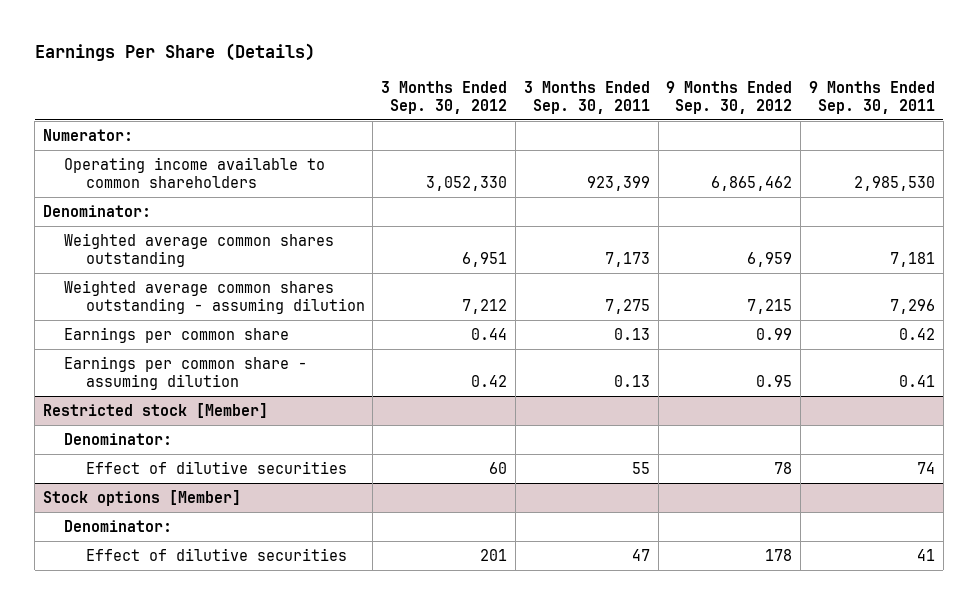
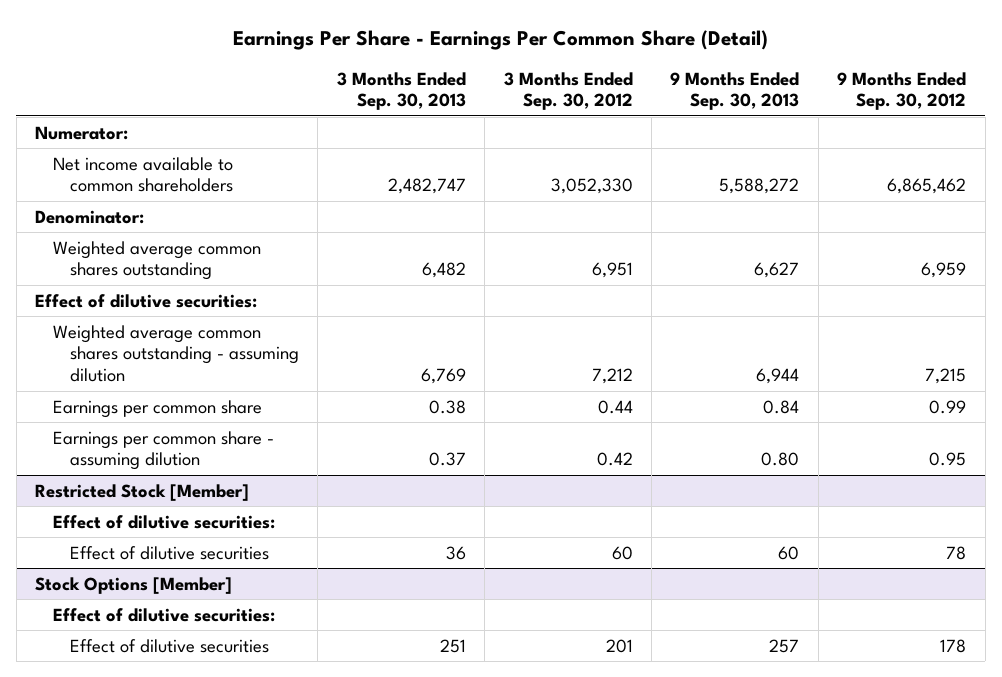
[34,42,315,61] Earnings Per Share (Details) -> [232,29,768,50] Earnings Per Share - Earnings Per Common Share (Detail)
[523,81,650,114] 3 Months Ended Sep. 30, 2011 -> none
[809,81,936,114] 9 Months Ended Sep. 30, 2011 -> none
none -> [336,71,466,111] 3 Months Ended Sep. 30, 2013
none -> [670,71,800,111] 9 Months Ended Sep. 30, 2013
[64,157,326,188] Operating income available to common shareholders -> [52,156,233,193] Net income available to common shareholders
none -> [35,293,258,308] Effect of dilutive securities:
[64,433,173,446] Denominator: -> none
[43,403,269,419] Restricted stock [Member] -> [35,483,250,501] Restricted Stock [Member]
none -> [52,514,275,529] Effect of dilutive securities:
[64,520,173,533] Denominator: -> none
[43,490,242,507] Stock options [Member] -> [35,576,233,594] Stock Options [Member]
none -> [52,607,275,622] Effect of dilutive securities:

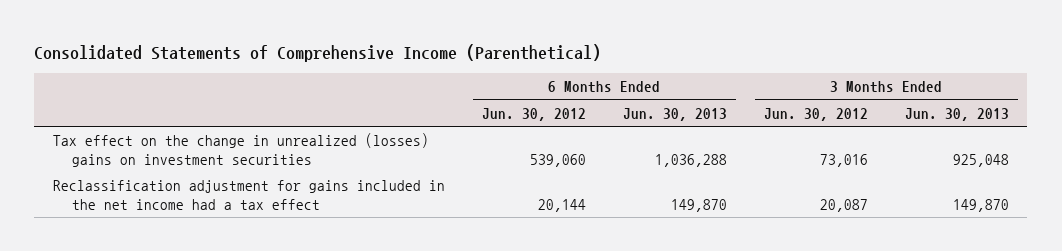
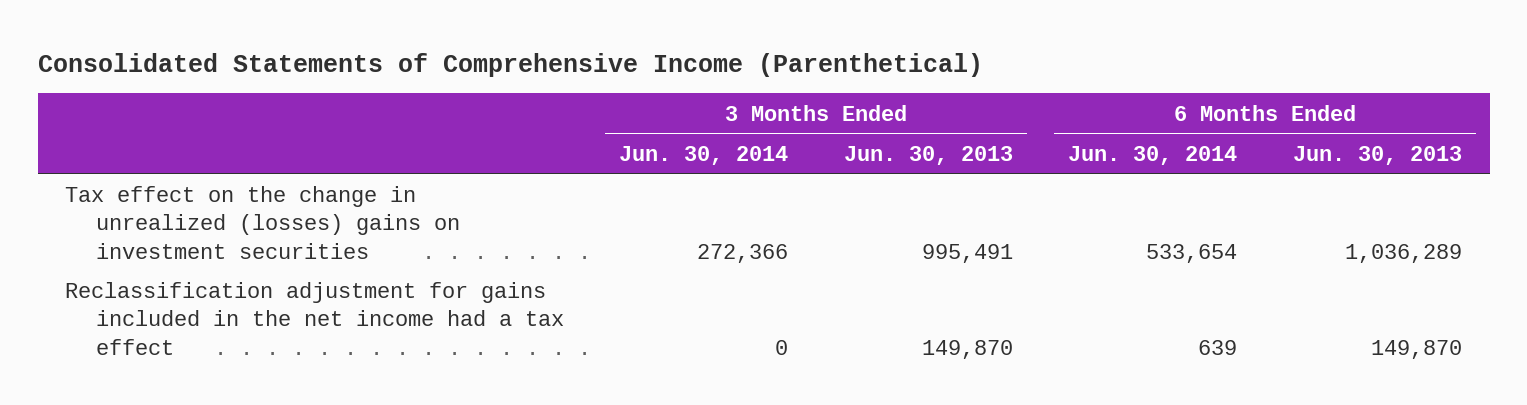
[481,107,586,121] Jun. 30, 2012 -> none
[763,107,868,121] Jun. 30, 2012 -> none
none -> [619,145,789,165] Jun. 30, 2014
none -> [1068,145,1238,165] Jun. 30, 2014
[654,153,727,167] 1,036,288 -> [1344,243,1462,263] 1,036,289
[952,153,1009,167] 925,048 -> [921,243,1013,263] 995,491

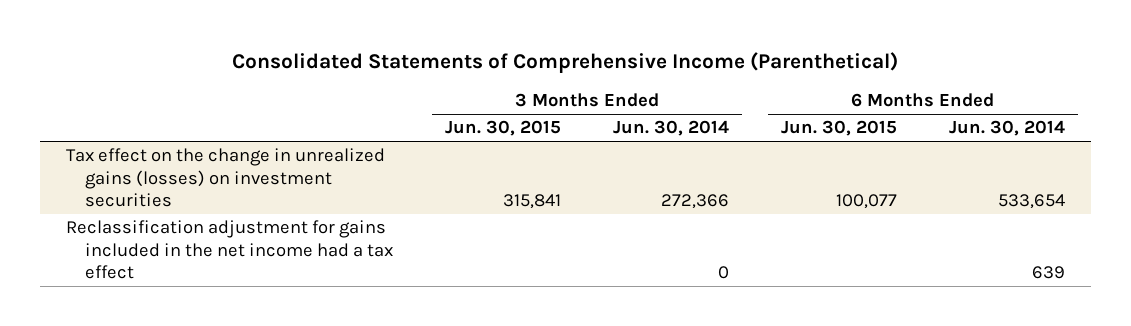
[843,145,1013,165] Jun. 30, 2013 -> none
[1292,145,1462,165] Jun. 30, 2013 -> none
none -> [445,120,562,137] Jun. 30, 2015
none -> [780,120,897,137] Jun. 30, 2015
[65,186,460,259] Tax effect on the change in unrealized (losses) gains on investment securities -> [65,148,385,208] Tax effect on the change in unrealized gains (losses) on investment securities

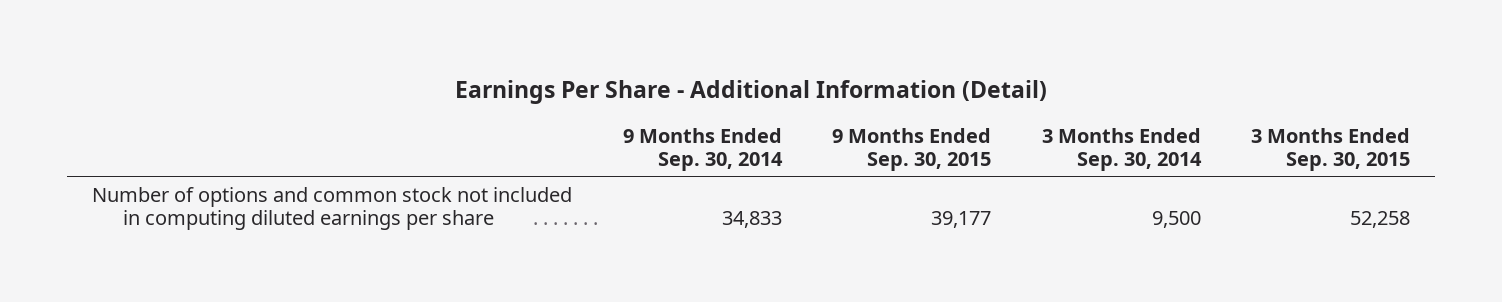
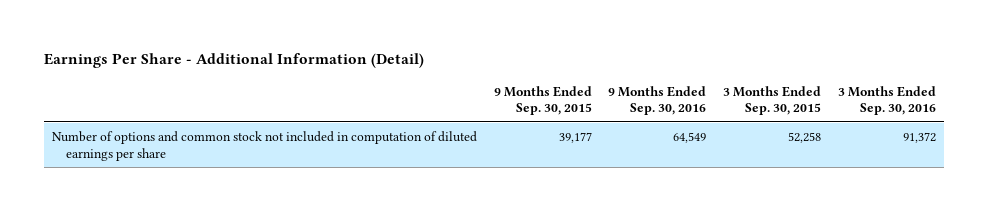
[622,127,783,172] 9 Months Ended Sep. 30, 2014 -> none
[1041,127,1202,172] 3 Months Ended Sep. 30, 2014 -> none
none -> [608,85,707,116] 9 Months Ended Sep. 30, 2016
none -> [837,85,936,116] 3 Months Ended Sep. 30, 2016
[92,186,573,230] Number of options and common stock not included in computing diluted earnings per share -> [51,130,477,161] Number of options and common stock not included in computation of diluted earnings per share

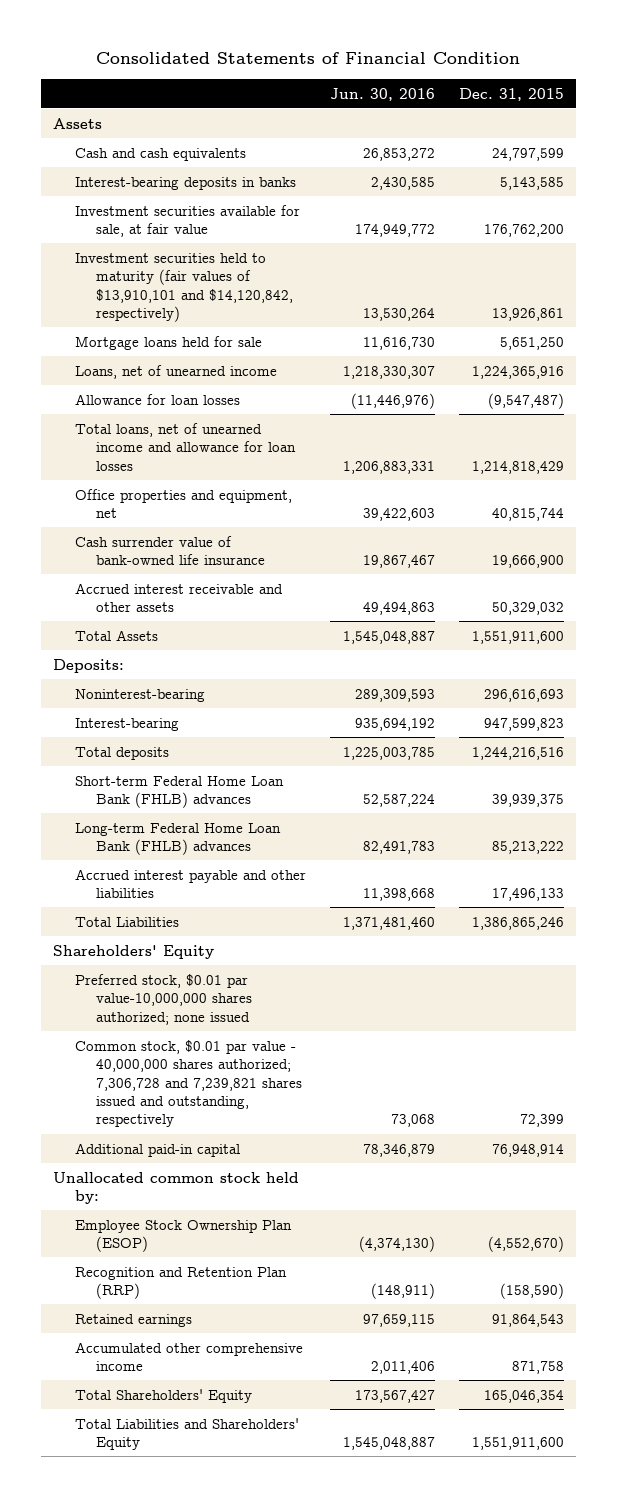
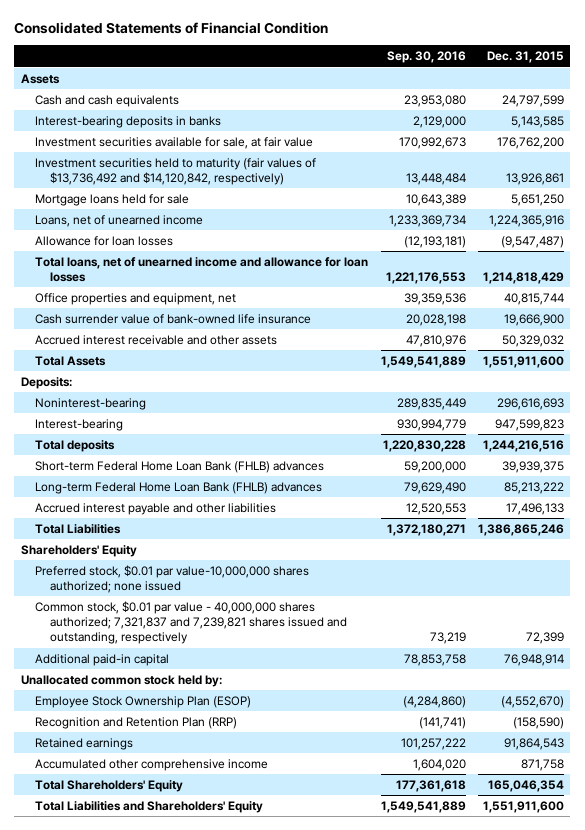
[329,87,435,101] Jun. 30, 2016 -> none
none -> [386,51,466,64] Sep. 30, 2016
[74,252,294,322] Investment securities held to maturity (fair values of $13,910,101 and $14,120,842, respectively) -> [35,157,317,186] Investment securities held to maturity (fair values of $13,736,492 and $14,120,842, respectively)
[74,1039,303,1128] Common stock, $0.01 par value - 40,000,000 shares authorized; 7,306,728 and 7,239,821 shares issued and outstanding, respectively -> [35,600,347,645] Common stock, $0.01 par value - 40,000,000 shares authorized; 7,321,837 and 7,239,821 shares issued and outstanding, respectively

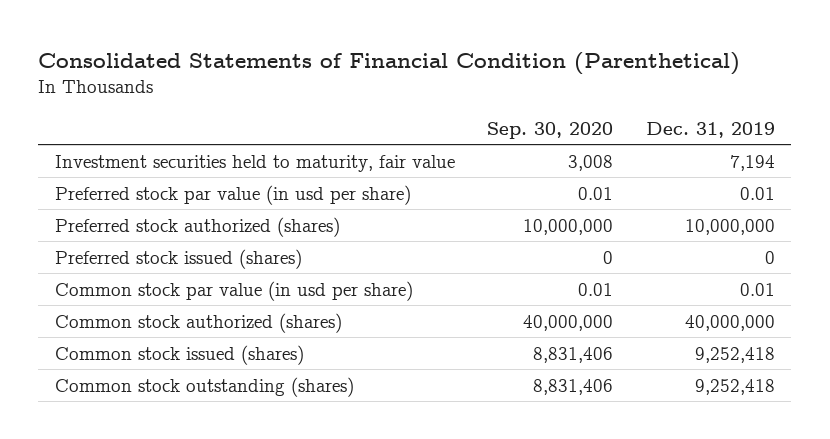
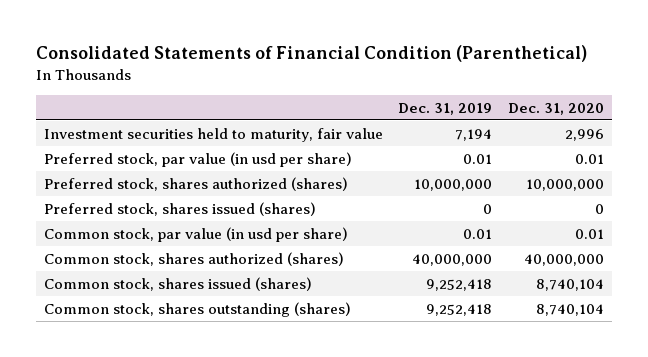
[487,121,614,139] Sep. 30, 2020 -> none
none -> [507,102,604,115] Dec. 31, 2020
[54,184,411,205] Preferred stock par value (in usd per share) -> [43,151,352,167] Preferred stock, par value (in usd per share)
[54,216,340,237] Preferred stock authorized (shares) -> [43,176,348,191] Preferred stock, shares authorized (shares)
[54,248,302,269] Preferred stock issued (shares) -> [43,201,316,216] Preferred stock, shares issued (shares)
[54,280,413,301] Common stock par value (in usd per share) -> [43,226,348,242] Common stock, par value (in usd per share)
[54,312,342,333] Common stock authorized (shares) -> [43,251,344,266] Common stock, shares authorized (shares)
[54,344,304,365] Common stock issued (shares) -> [43,276,312,291] Common stock, shares issued (shares)
[54,376,354,397] Common stock outstanding (shares) -> [43,301,351,317] Common stock, shares outstanding (shares)

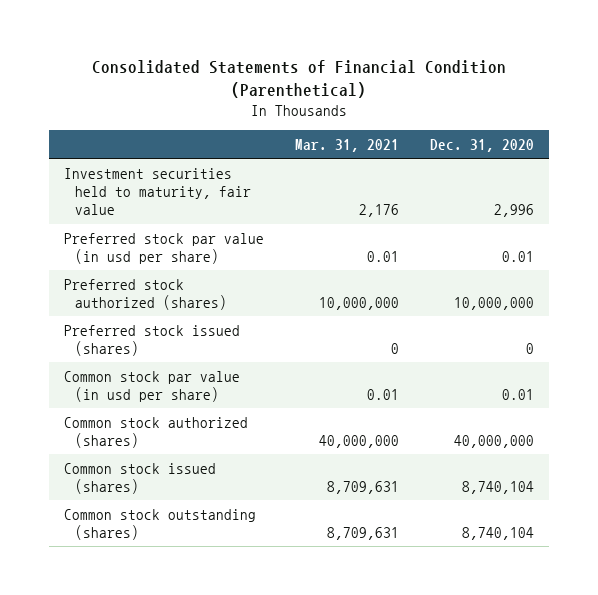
[398,102,493,115] Dec. 31, 2019 -> none
none -> [294,138,399,152] Mar. 31, 2021
[43,151,352,167] Preferred stock, par value (in usd per share) -> [64,232,265,265] Preferred stock par value (in usd per share)
[43,176,348,191] Preferred stock, shares authorized (shares) -> [64,278,227,311] Preferred stock authorized (shares)
[43,201,316,216] Preferred stock, shares issued (shares) -> [64,324,241,357] Preferred stock issued (shares)
[43,226,348,242] Common stock, par value (in usd per share) -> [64,370,241,403] Common stock par value (in usd per share)
[43,251,344,266] Common stock, shares authorized (shares) -> [64,416,249,449] Common stock authorized (shares)
[43,276,312,291] Common stock, shares issued (shares) -> [64,462,217,495] Common stock issued (shares)
[43,301,351,317] Common stock, shares outstanding (shares) -> [64,508,257,541] Common stock outstanding (shares)

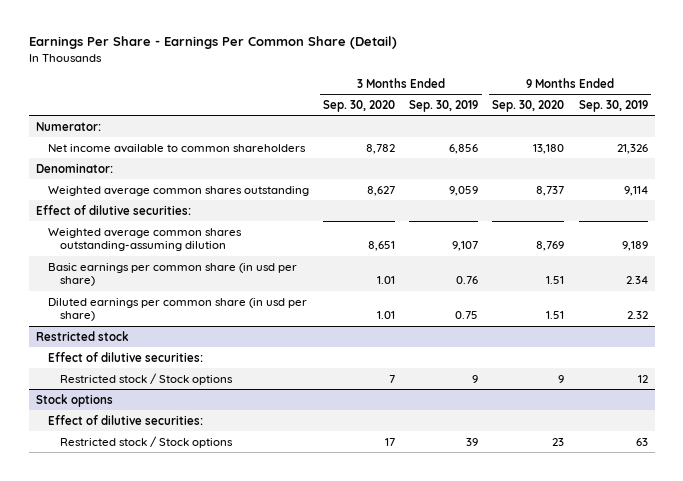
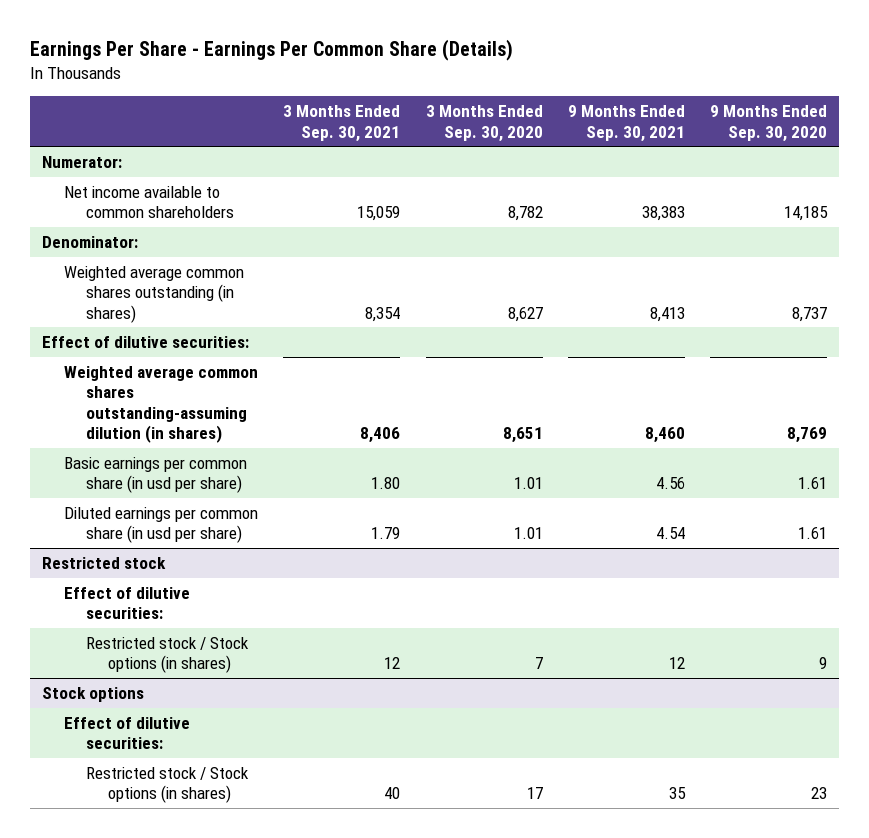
[28,36,397,50] Earnings Per Share - Earnings Per Common Share (Detail) -> [29,39,513,62] Earnings Per Share - Earnings Per Common Share (Details)
[409,99,479,112] Sep. 30, 2019 -> none
[578,99,648,112] Sep. 30, 2019 -> none
none -> [283,105,401,142] 3 Months Ended Sep. 30, 2021
none -> [567,105,685,142] 9 Months Ended Sep. 30, 2021
[533,143,565,154] 13,180 -> [783,206,828,222] 14,185
[48,185,310,196] Weighted average common shares outstanding -> [64,265,245,323] Weighted average common shares outstanding (in shares)
[48,227,243,252] Weighted average common shares outstanding-assuming dilution -> [64,365,259,443] Weighted average common shares outstanding-assuming dilution (in shares)
[546,276,565,285] 1.51 -> [797,477,827,490] 1.61
[546,311,565,320] 1.51 -> [797,527,827,540] 1.61
[60,372,234,385] Restricted stock / Stock options -> [86,636,250,674] Restricted stock / Stock options (in shares)
[60,435,234,448] Restricted stock / Stock options -> [86,766,250,804] Restricted stock / Stock options (in shares)

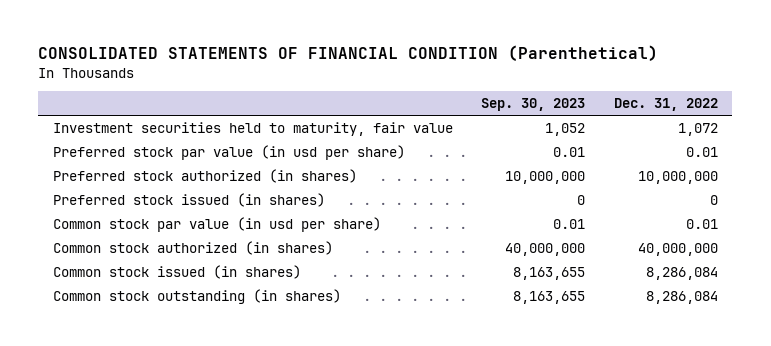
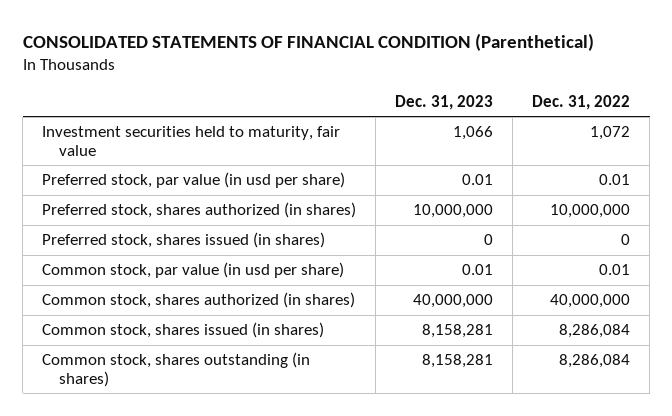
[481,98,586,112] Sep. 30, 2023 -> none
none -> [395,95,494,111] Dec. 31, 2023
[52,145,405,161] Preferred stock par value (in usd per share) -> [42,172,346,189] Preferred stock, par value (in usd per share)
[52,169,357,184] Preferred stock authorized (in shares) -> [42,202,357,219] Preferred stock, shares authorized (in shares)
[52,193,325,208] Preferred stock issued (in shares) -> [42,232,326,249] Preferred stock, shares issued (in shares)
[52,217,381,233] Common stock par value (in usd per share) -> [42,262,345,279] Common stock, par value (in usd per share)
[52,241,333,256] Common stock authorized (in shares) -> [42,292,356,309] Common stock, shares authorized (in shares)
[52,265,301,280] Common stock issued (in shares) -> [42,322,325,339] Common stock, shares issued (in shares)
[52,289,341,305] Common stock outstanding (in shares) -> [42,352,311,388] Common stock, shares outstanding (in shares)

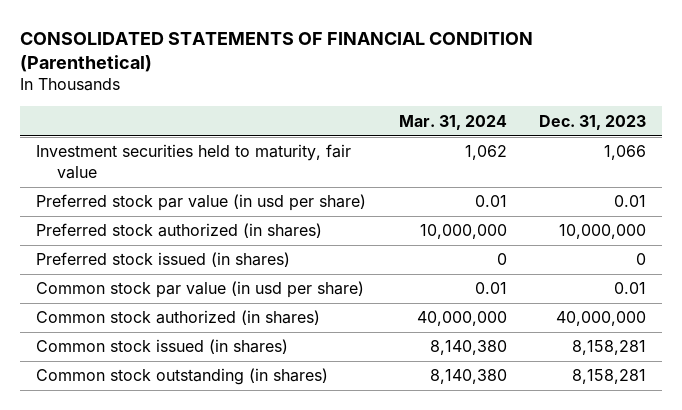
[532,95,631,111] Dec. 31, 2022 -> none
none -> [398,114,507,130] Mar. 31, 2024
[42,172,346,189] Preferred stock, par value (in usd per share) -> [36,194,367,212] Preferred stock par value (in usd per share)
[42,202,357,219] Preferred stock, shares authorized (in shares) -> [36,223,323,239] Preferred stock authorized (in shares)
[42,232,326,249] Preferred stock, shares issued (in shares) -> [36,252,291,268] Preferred stock issued (in shares)
[42,262,345,279] Common stock, par value (in usd per share) -> [36,281,365,299] Common stock par value (in usd per share)
[42,292,356,309] Common stock, shares authorized (in shares) -> [36,310,321,326] Common stock authorized (in shares)
[42,322,325,339] Common stock, shares issued (in shares) -> [36,339,289,355] Common stock issued (in shares)
[42,352,311,388] Common stock, shares outstanding (in shares) -> [36,368,329,386] Common stock outstanding (in shares)

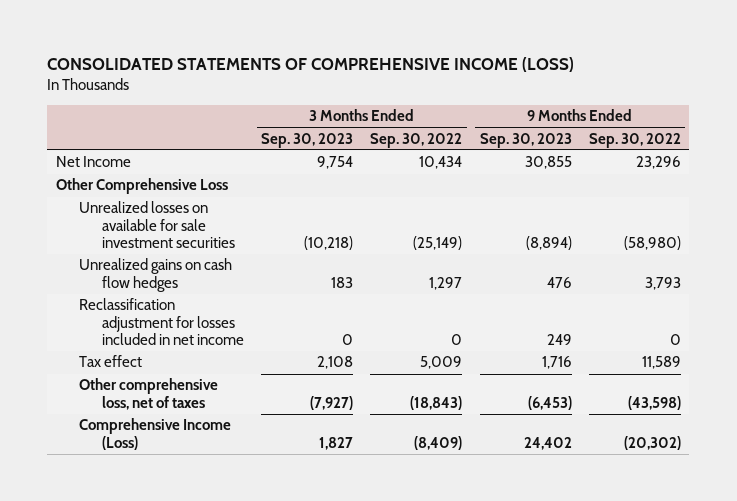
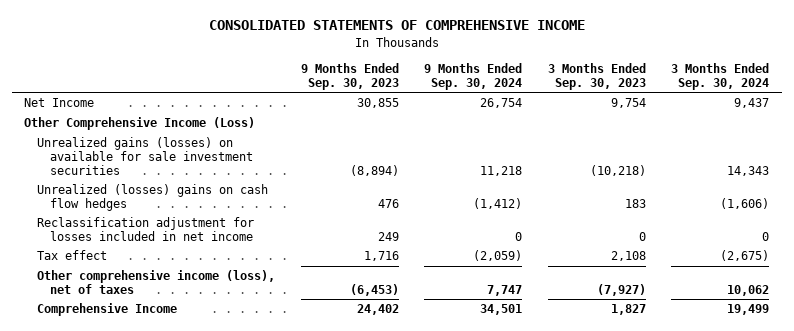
[47,57,575,73] CONSOLIDATED STATEMENTS OF COMPREHENSIVE INCOME (LOSS) -> [208,20,585,31] CONSOLIDATED STATEMENTS OF COMPREHENSIVE INCOME
[370,132,463,148] Sep. 30, 2022 -> none
[588,132,681,148] Sep. 30, 2022 -> none
none -> [424,63,523,91] 9 Months Ended Sep. 30, 2024
none -> [671,63,770,91] 3 Months Ended Sep. 30, 2024
[55,178,228,195] Other Comprehensive Loss -> [24,117,256,131] Other Comprehensive Income (Loss)
[78,201,236,248] Unrealized losses on available for sale investment securities -> [37,137,254,176] Unrealized gains (losses) on available for sale investment securities
[78,258,232,292] Unrealized gains on cash flow hedges -> [37,184,269,212] Unrealized (losses) gains on cash flow hedges
[78,378,218,410] Other comprehensive loss, net of taxes -> [37,270,276,295] Other comprehensive income (loss), net of taxes
[78,418,231,450] Comprehensive Income (Loss) -> [37,303,178,317] Comprehensive Income

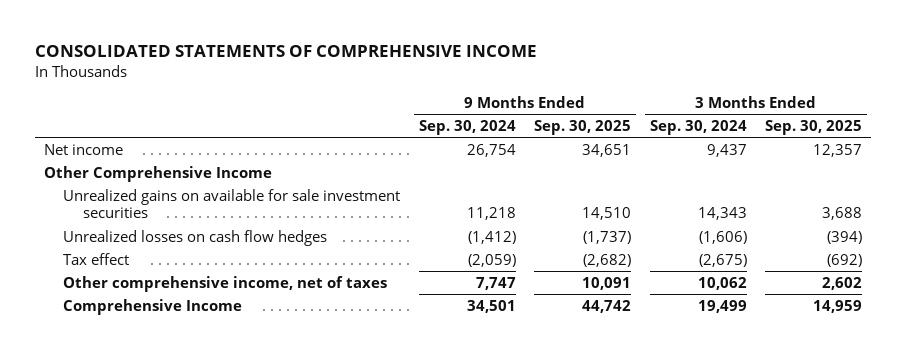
[300,63,399,91] 9 Months Ended Sep. 30, 2023 -> none
[547,63,646,91] 3 Months Ended Sep. 30, 2023 -> none
none -> [534,119,632,135] Sep. 30, 2025
none -> [765,119,863,135] Sep. 30, 2025
[37,217,255,242] Reclassification adjustment for losses included in net income -> none
[24,98,95,108] Net Income -> [44,143,124,155] Net income
[24,117,256,131] Other Comprehensive Income (Loss) -> [44,165,273,182] Other Comprehensive Income
[37,137,254,176] Unrealized gains (losses) on available for sale investment securities -> [63,188,401,219] Unrealized gains on available for sale investment securities
[37,184,269,212] Unrealized (losses) gains on cash flow hedges -> [63,229,328,246] Unrealized losses on cash flow hedges
[37,270,276,295] Other comprehensive income (loss), net of taxes -> [63,275,388,292] Other comprehensive income, net of taxes

